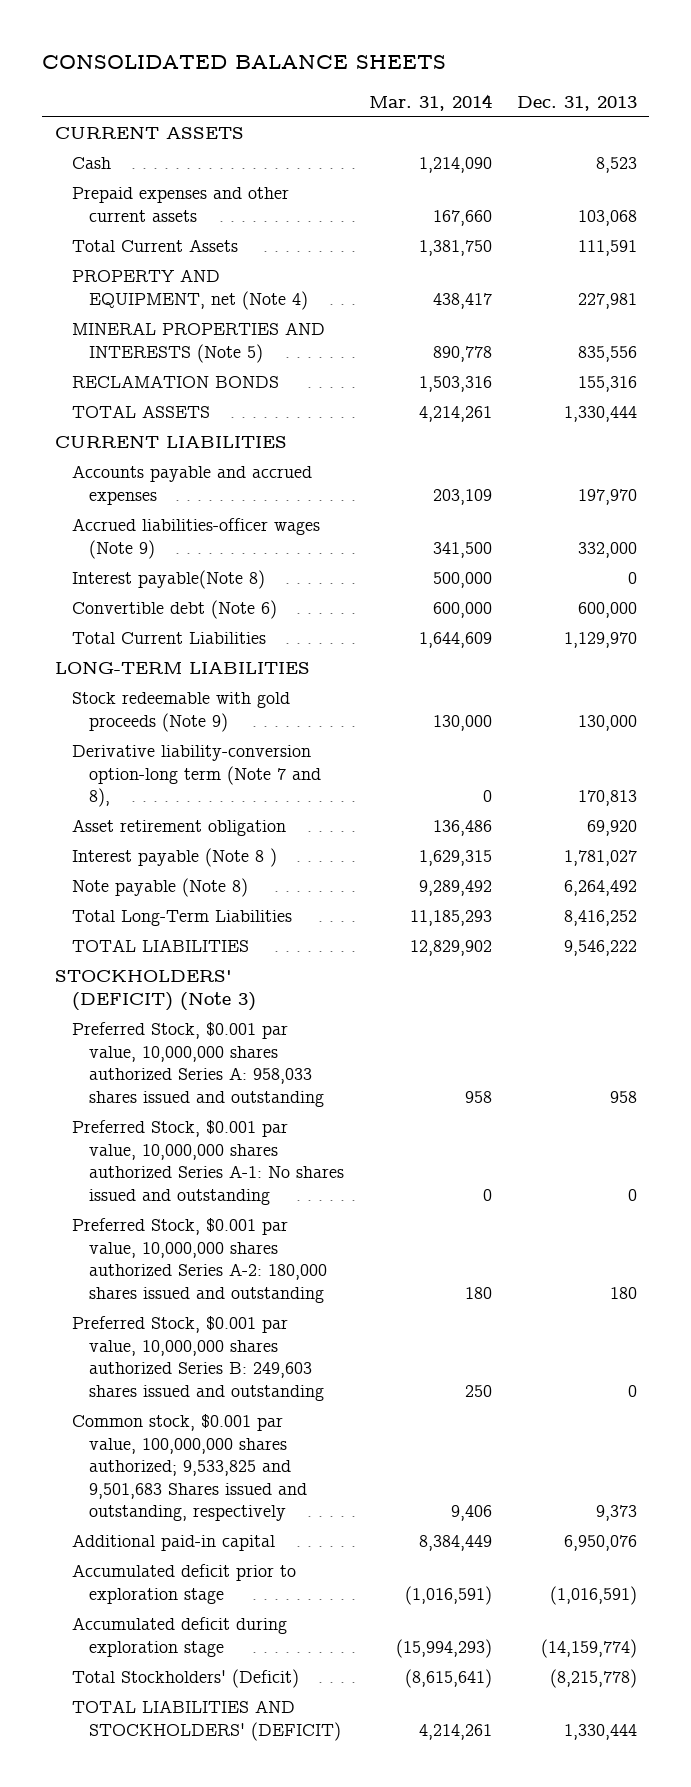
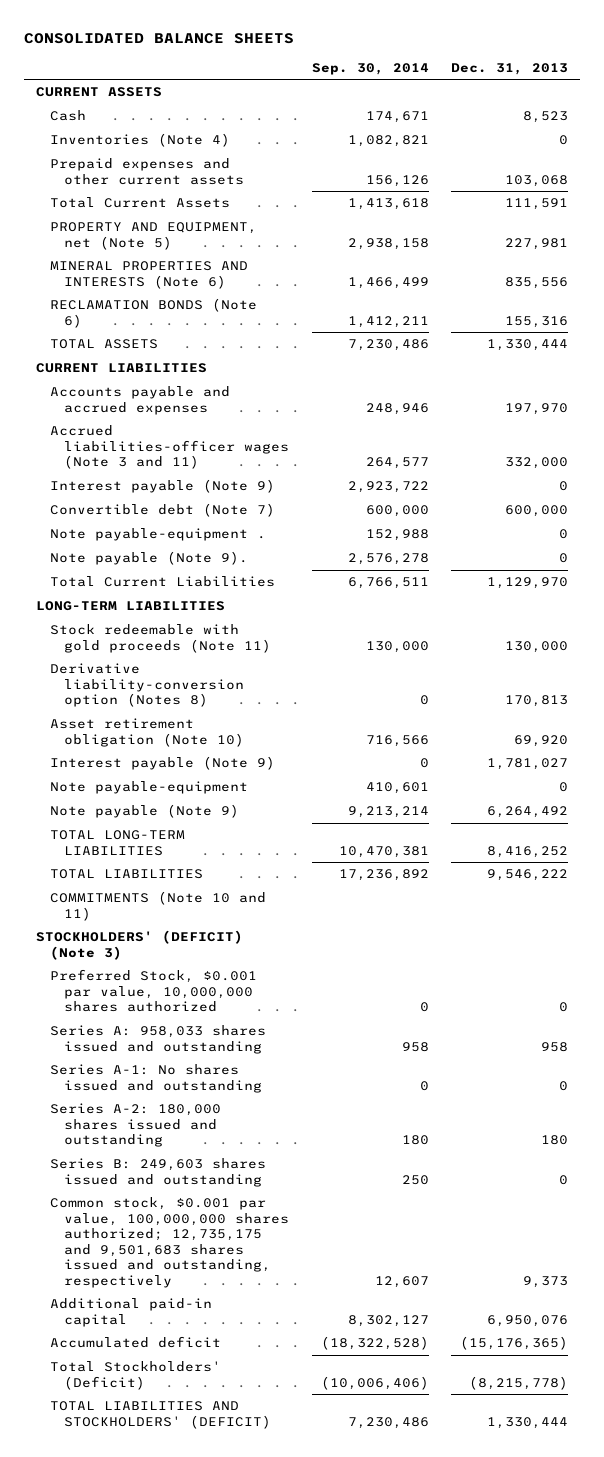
[368,94,492,112] Mar. 31, 2014 -> none
none -> [311,62,429,75] Sep. 30, 2014
none -> [49,133,230,148] Inventories (Note 4)
[71,269,308,310] PROPERTY AND EQUIPMENT, net (Note 4) -> [49,222,257,250] PROPERTY AND EQUIPMENT, net (Note 5)
[71,322,325,363] MINERAL PROPERTIES AND INTERESTS (Note 5) -> [49,261,248,289] MINERAL PROPERTIES AND INTERESTS (Note 6)
[71,375,279,389] RECLAMATION BONDS -> [49,298,257,328] RECLAMATION BONDS (Note 6)
[71,518,320,559] Accrued liabilities-officer wages (Note 9) -> [49,425,289,470] Accrued liabilities-officer wages (Note 3 and 11)
[71,570,265,590] Interest payable(Note 8) -> [49,479,275,494] Interest payable (Note 9)
[71,600,277,620] Convertible debt (Note 6) -> [49,503,275,518] Convertible debt (Note 7)
none -> [49,528,266,542] Note payable-equipment .
none -> [49,551,248,566] Note payable (Note 9).
[71,692,290,732] Stock redeemable with gold proceeds (Note 9) -> [49,624,271,653] Stock redeemable with gold proceeds (Note 11)
[71,745,321,808] Derivative liability-conversion option-long term (Note 7 and 8), -> [49,663,244,708] Derivative liability-conversion option (Notes 8)
[71,819,286,837] Asset retirement obligation -> [49,718,244,747] Asset retirement obligation (Note 10)
[71,848,277,868] Interest payable (Note 8 ) -> [49,756,275,771] Interest payable (Note 9)
none -> [49,781,248,795] Note payable-equipment
[71,878,248,898] Note payable (Note 8) -> [49,804,239,819] Note payable (Note 9)
[71,910,292,927] Total Long-Term Liabilities -> [49,830,185,856] TOTAL LONG-TERM LIABILITIES
none -> [49,891,266,921] COMMITMENTS (Note 10 and 11)
[71,1022,324,1107] Preferred Stock, $0.001 par value, 10,000,000 shares authorized Series A: 958,033 shares issued and outstanding -> [49,969,257,1013] Preferred Stock, $0.001 par value, 10,000,000 shares authorized
[609,1090,637,1103] 958 -> [559,1002,569,1013] 0
none -> [49,1025,266,1054] Series A: 958,033 shares issued and outstanding
[71,1120,344,1205] Preferred Stock, $0.001 par value, 10,000,000 shares authorized Series A-1: No shares issued and outstanding -> [49,1064,262,1093] Series A-1: No shares issued and outstanding
[71,1218,327,1303] Preferred Stock, $0.001 par value, 10,000,000 shares authorized Series A-2: 180,000 shares issued and outstanding -> [49,1103,221,1148] Series A-2: 180,000 shares issued and outstanding
[71,1316,324,1401] Preferred Stock, $0.001 par value, 10,000,000 shares authorized Series B: 249,603 shares issued and outstanding -> [49,1158,266,1187] Series B: 249,603 shares issued and outstanding
[71,1414,307,1522] Common stock, $0.001 par value, 100,000,000 shares authorized; 9,533,825 and 9,501,683 Shares issued and outstanding, respectively -> [49,1197,289,1288] Common stock, $0.001 par value, 100,000,000 shares authorized; 12,735,175 and 9,501,683 shares issued and outstanding, respectively
[71,1617,287,1657] Accumulated deficit during exploration stage -> none
[71,1564,296,1604] Accumulated deficit prior to exploration stage -> [49,1336,221,1349] Accumulated deficit
[549,1585,637,1605] (1,016,591) -> [460,1336,569,1351] (15,176,365)

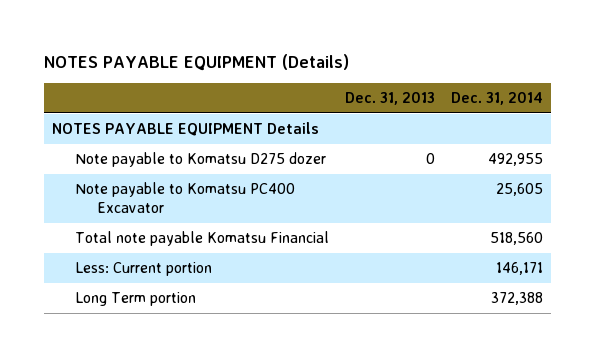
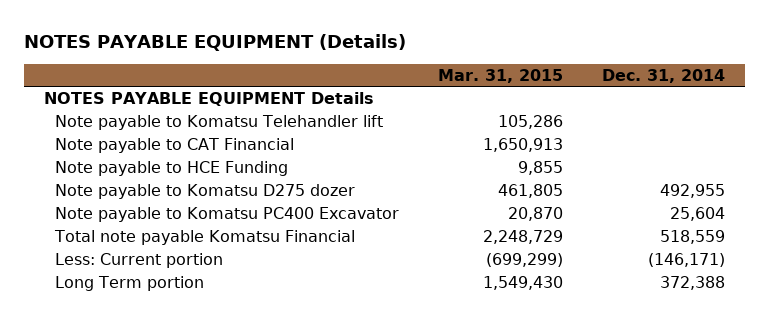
[345,92,436,106] Dec. 31, 2013 -> none
none -> [438,68,564,83] Mar. 31, 2015
none -> [54,114,383,130] Note payable to Komatsu Telehandler lift
none -> [54,137,294,153] Note payable to CAT Financial
none -> [54,160,288,176] Note payable to HCE Funding
[496,183,544,197] 25,605 -> [670,206,726,221] 25,604
[490,232,544,246] 518,560 -> [660,229,726,244] 518,559
[496,262,544,276] 146,171 -> [648,252,726,267] (146,171)

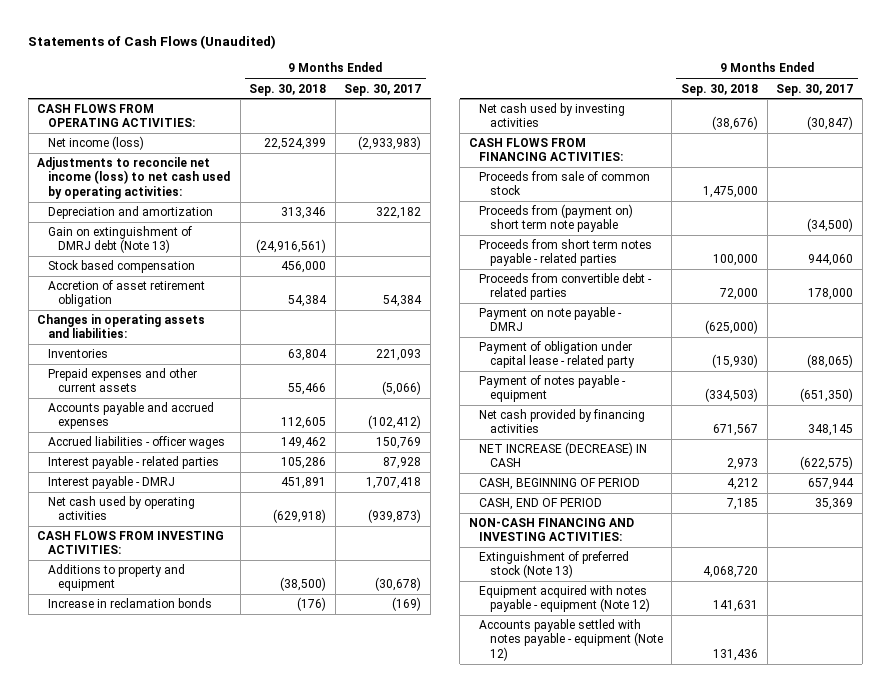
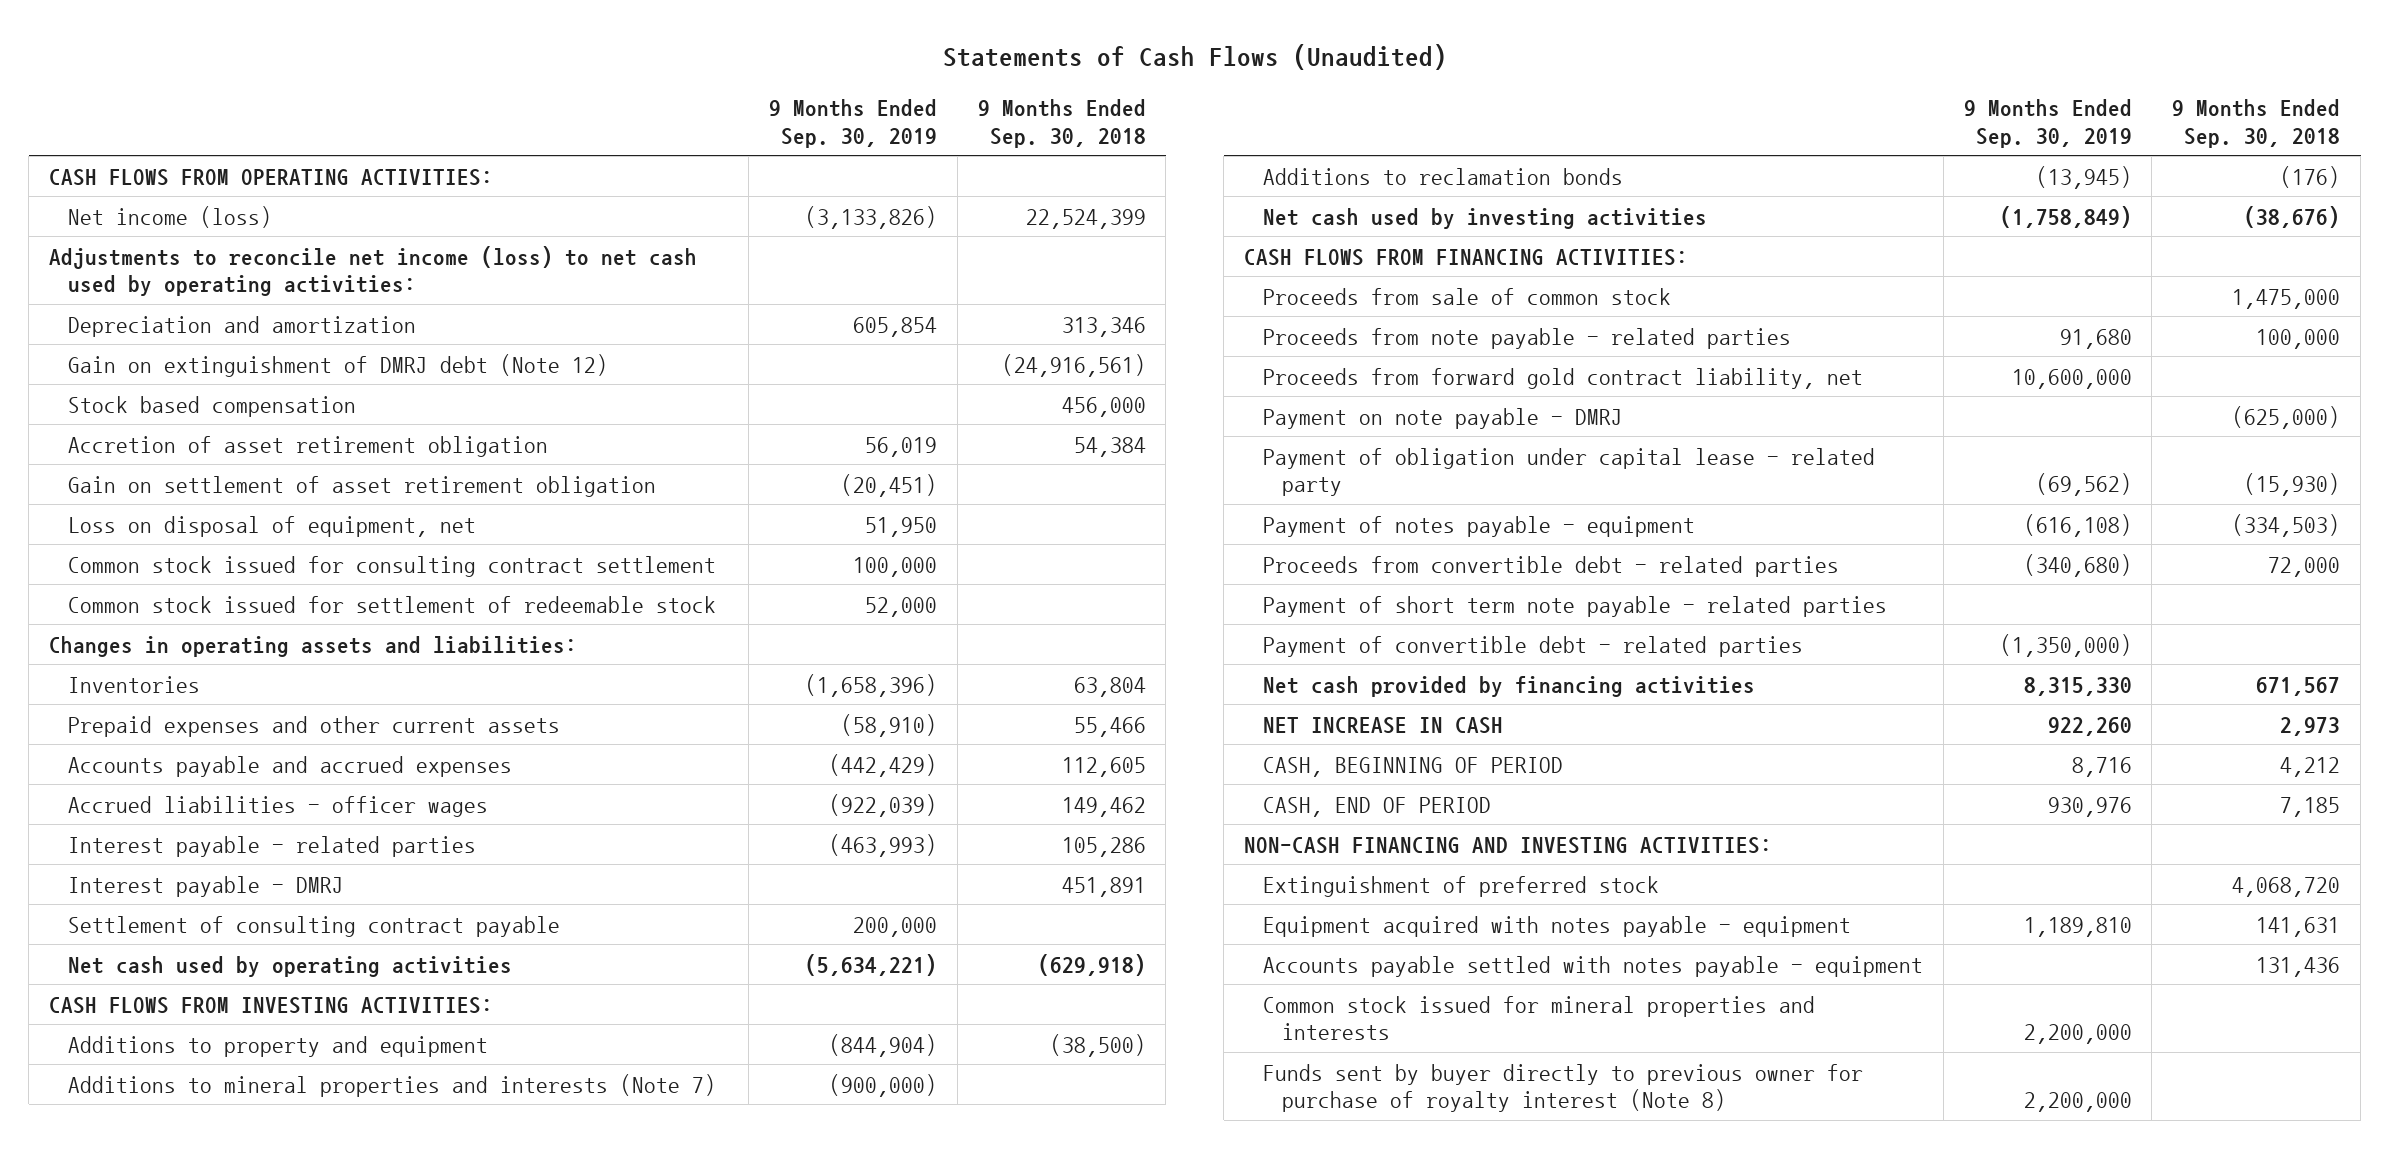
[344,83,422,96] Sep. 30, 2017 -> none
none -> [768,99,937,148] 9 Months Ended Sep. 30, 2019
[47,226,192,254] Gain on extinguishment of DMRJ debt (Note 13) -> [67,353,608,377] Gain on extinguishment of DMRJ debt (Note 12)
none -> [67,475,656,497] Gain on settlement of asset retirement obligation
none -> [67,515,476,537] Loss on disposal of equipment, net
none -> [67,555,716,577] Common stock issued for consulting contract settlement
none -> [67,595,716,613] Common stock issued for settlement of redeemable stock
none -> [67,915,560,937] Settlement of consulting contract payable
none -> [67,1073,716,1097] Additions to mineral properties and interests (Note 7)
[47,598,212,609] Increase in reclamation bonds -> [1262,167,1623,185] Additions to reclamation bonds
[479,204,634,233] Proceeds from (payment on) short term note payable -> none
[479,239,653,267] Proceeds from short term notes payable - related parties -> [1262,327,1791,349] Proceeds from note payable - related parties
none -> [1262,367,1863,389] Proceeds from forward gold contract liability, net
[479,273,653,301] Proceeds from convertible debt - related parties -> [1262,555,1839,577] Proceeds from convertible debt - related parties
none -> [1262,595,1887,617] Payment of short term note payable - related parties
none -> [1262,635,1803,657] Payment of convertible debt - related parties
[479,442,648,468] NET INCREASE (DECREASE) IN CASH -> [1262,716,1503,734] NET INCREASE IN CASH
[479,551,630,579] Extinguishment of preferred stock (Note 13) -> [1262,875,1659,897] Extinguishment of preferred stock
[479,585,650,613] Equipment acquired with notes payable - equipment (Note 12) -> [1262,915,1851,937] Equipment acquired with notes payable - equipment
[479,619,663,661] Accounts payable settled with notes payable - equipment (Note 12) -> [1262,955,1923,977] Accounts payable settled with notes payable - equipment
none -> [1262,995,1815,1041] Common stock issued for mineral properties and interests
none -> [1262,1063,1863,1113] Funds sent by buyer directly to previous owner for purchase of royalty interest (Note 8)

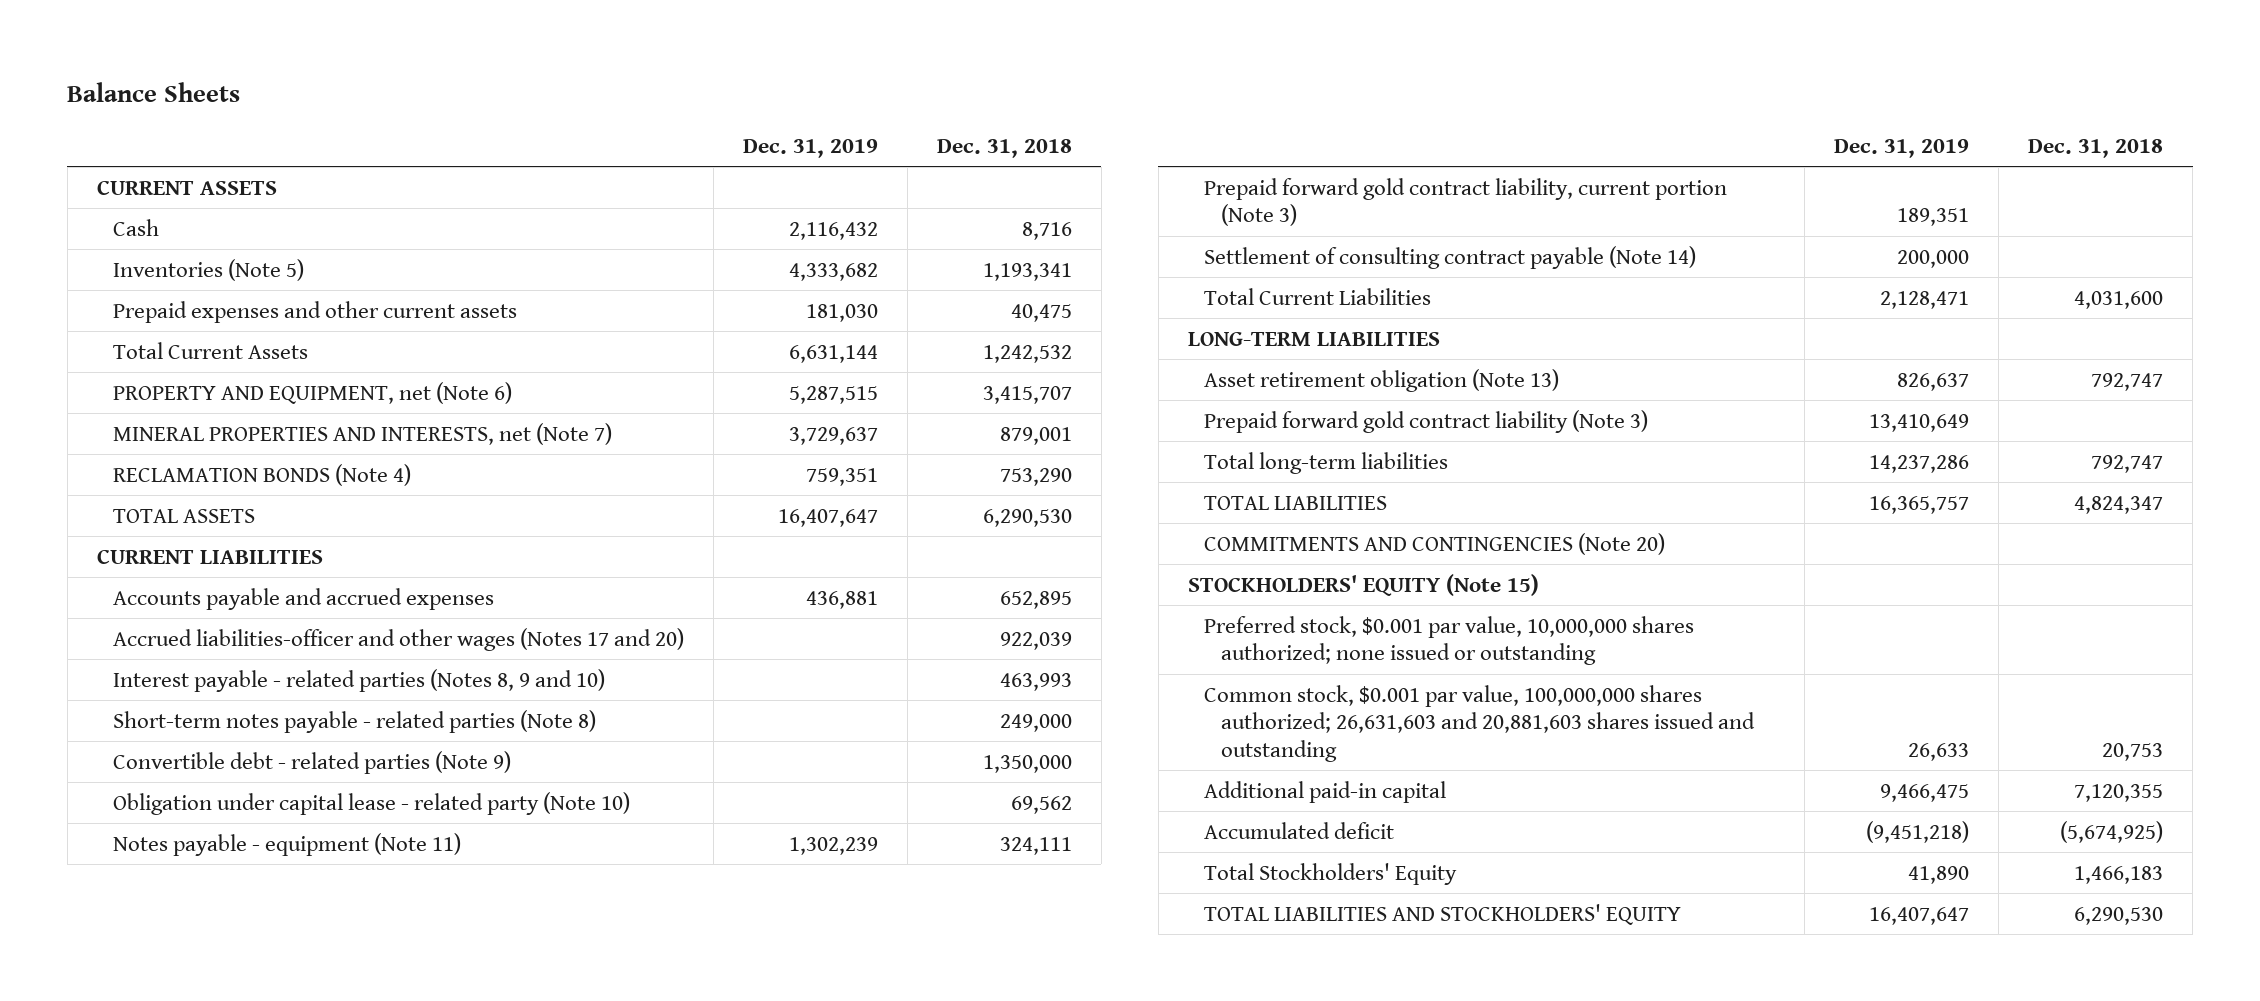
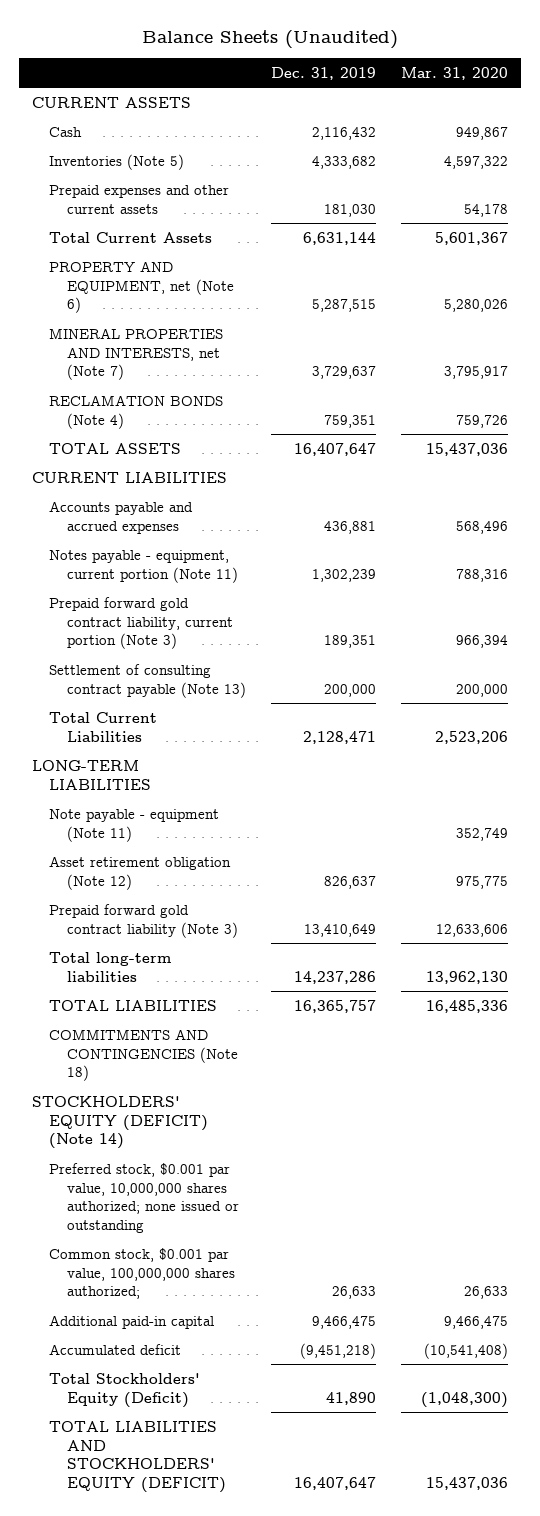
[67,82,241,103] Balance Sheets -> [141,29,398,49] Balance Sheets (Unaudited)
[936,138,1072,158] Dec. 31, 2018 -> none
none -> [401,66,509,80] Mar. 31, 2020
[113,627,685,651] Accrued liabilities-officer and other wages (Notes 17 and 20) -> none
[113,668,606,692] Interest payable - related parties (Notes 8, 9 and 10) -> none
[113,709,597,733] Short-term notes payable - related parties (Note 8) -> none
[113,750,512,774] Convertible debt - related parties (Note 9) -> none
[113,791,631,815] Obligation under capital lease - related party (Note 10) -> none
[113,832,462,856] Notes payable - equipment (Note 11) -> [49,549,239,583] Notes payable - equipment, current portion (Note 11)
[1204,245,1697,269] Settlement of consulting contract payable (Note 14) -> [49,663,247,698] Settlement of consulting contract payable (Note 13)
none -> [49,808,220,842] Note payable - equipment (Note 11)
[1204,368,1560,392] Asset retirement obligation (Note 13) -> [49,855,232,890] Asset retirement obligation (Note 12)
[1204,532,1666,555] COMMITMENTS AND CONTINGENCIES (Note 20) -> [49,1028,239,1082] COMMITMENTS AND CONTINGENCIES (Note 18)
[1187,573,1539,596] STOCKHOLDERS' EQUITY (Note 15) -> [31,1095,209,1150] STOCKHOLDERS' EQUITY (DEFICIT) (Note 14)
[1204,684,1756,762] Common stock, $0.001 par value, 100,000,000 shares authorized; 26,631,603 and 20,881,603 shares issued and outstanding -> [49,1247,236,1300] Common stock, $0.001 par value, 100,000,000 shares authorized;
[1204,862,1458,885] Total Stockholders' Equity -> [49,1372,201,1408] Total Stockholders' Equity (Deficit)
[1204,903,1682,925] TOTAL LIABILITIES AND STOCKHOLDERS' EQUITY -> [49,1420,227,1493] TOTAL LIABILITIES AND STOCKHOLDERS' EQUITY (DEFICIT)

